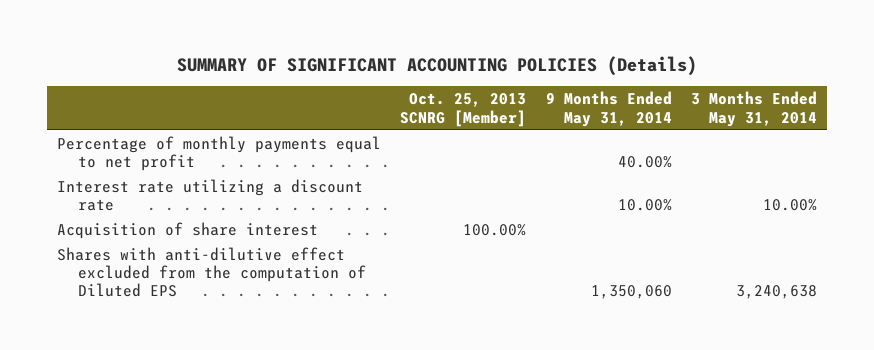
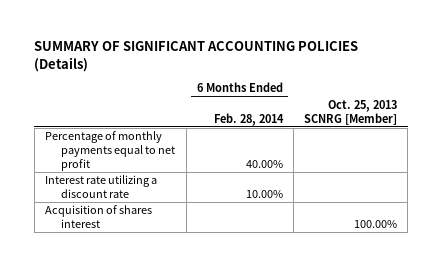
[545,91,672,127] 9 Months Ended May 31, 2014 -> none
[691,91,818,127] 3 Months Ended May 31, 2014 -> none
none -> [213,112,284,126] 6 Months Ended Feb. 28, 2014
[56,246,367,298] Shares with anti-dilutive effect excluded from the computation of Diluted EPS -> none
[56,221,318,239] Acquisition of share interest -> [44,205,152,228] Acquisition of shares interest

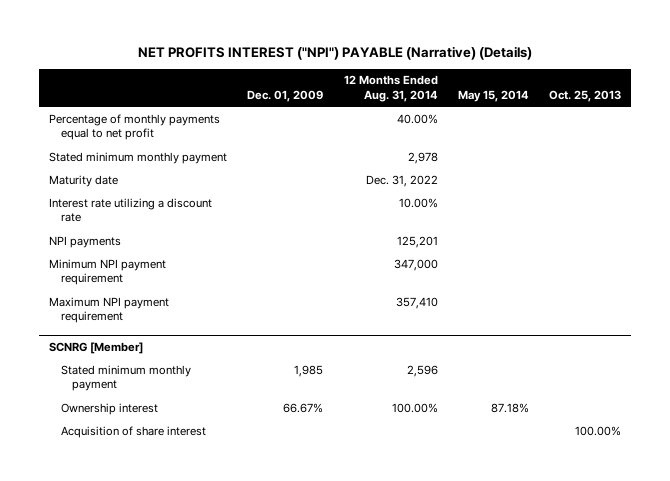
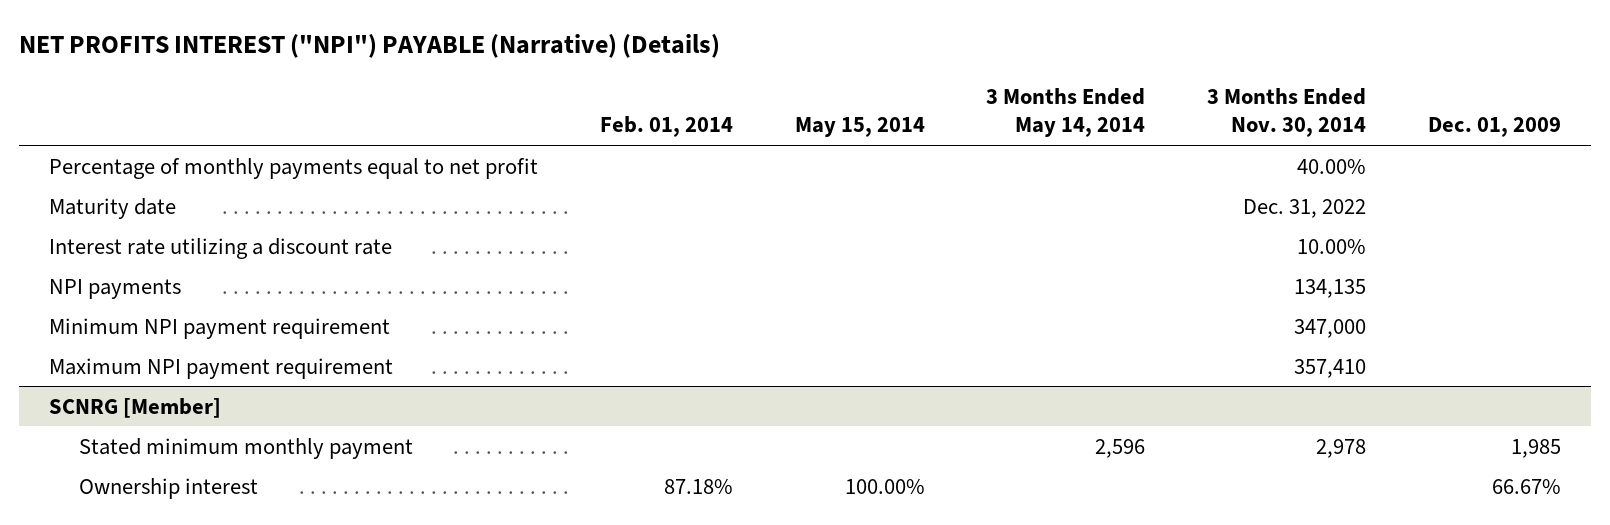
[343,75,438,103] 12 Months Ended Aug. 31, 2014 -> none
[548,90,621,103] Oct. 25, 2013 -> none
none -> [599,116,733,138] Feb. 01, 2014
none -> [986,87,1146,138] 3 Months Ended May 14, 2014
none -> [1206,87,1366,138] 3 Months Ended Nov. 30, 2014
[49,151,228,164] Stated minimum monthly payment -> none
[60,425,206,438] Acquisition of share interest -> none
[490,402,529,413] 87.18% -> [844,478,925,494] 100.00%

